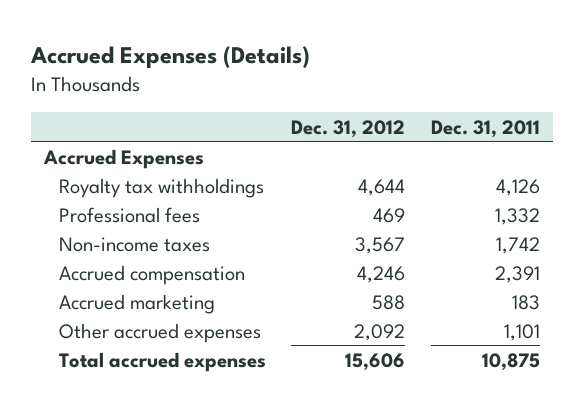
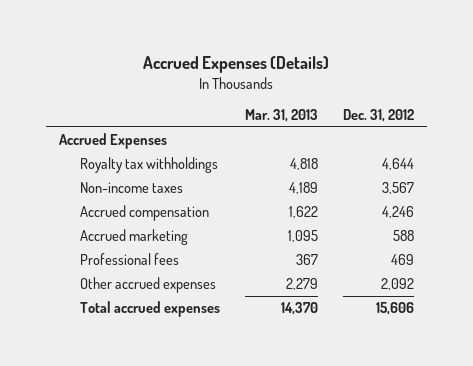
[430,119,540,138] Dec. 31, 2011 -> none
none -> [245,109,319,123] Mar. 31, 2013
[58,206,200,223] Professional fees -> [80,253,180,266] Professional fees

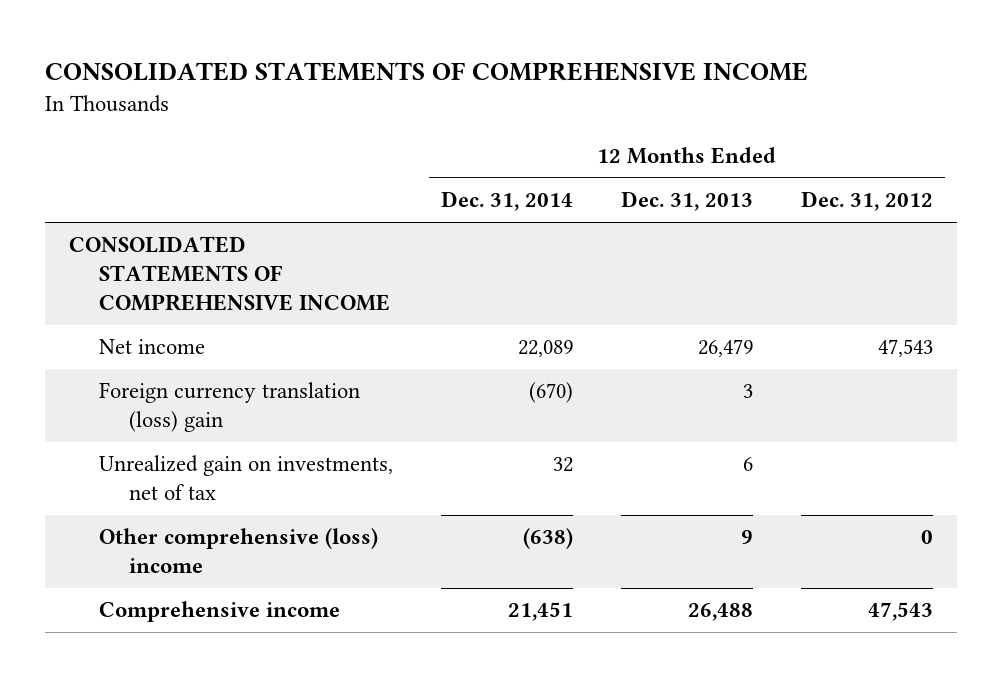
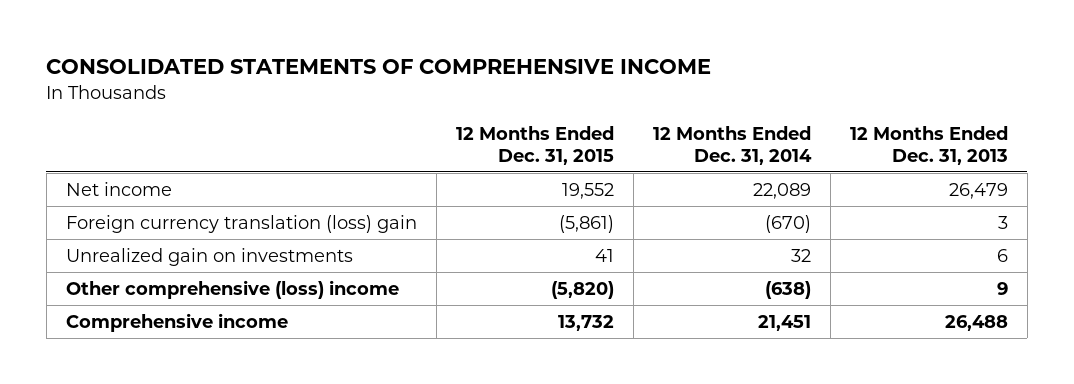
[801,191,934,212] Dec. 31, 2012 -> none
none -> [455,126,614,165] 12 Months Ended Dec. 31, 2015
[69,236,391,311] CONSOLIDATED STATEMENTS OF COMPREHENSIVE INCOME -> none
[99,455,394,501] Unrealized gain on investments, net of tax -> [65,247,353,266] Unrealized gain on investments

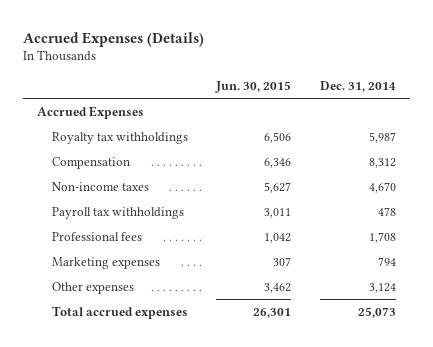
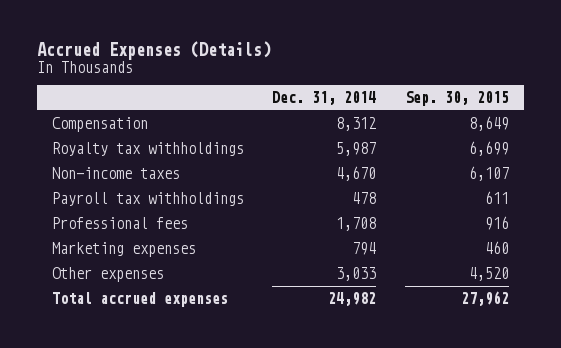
[215,80,292,93] Jun. 30, 2015 -> none
none -> [405,91,510,107] Sep. 30, 2015
[36,105,144,119] Accrued Expenses -> none
[51,131,188,144] Royalty tax withholdings -> [51,141,244,156] Royalty tax withholdings
[368,282,396,293] 3,124 -> [336,266,377,281] 3,033
[357,306,396,318] 25,073 -> [328,291,377,306] 24,982

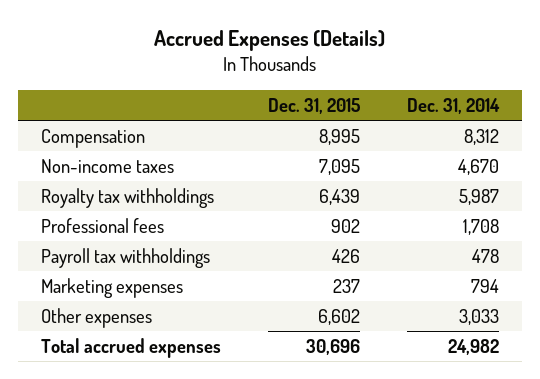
[405,91,510,107] Sep. 30, 2015 -> none
none -> [267,97,360,114] Dec. 31, 2015
[51,141,244,156] Royalty tax withholdings -> [41,187,215,208] Royalty tax withholdings
[51,191,244,206] Payroll tax withholdings -> [41,247,211,268] Payroll tax withholdings

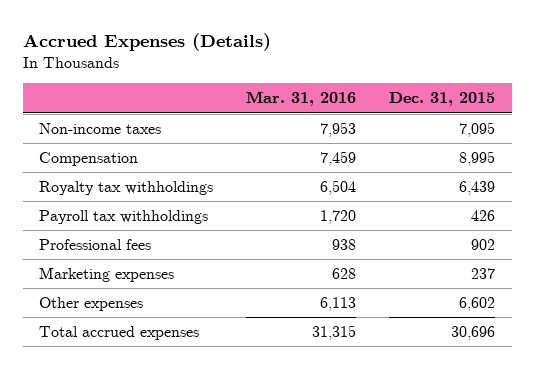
[406,97,500,114] Dec. 31, 2014 -> none
none -> [246,91,357,107] Mar. 31, 2016
[41,128,146,148] Compensation -> [39,152,139,167] Compensation
[41,217,165,233] Professional fees -> [39,239,152,251] Professional fees

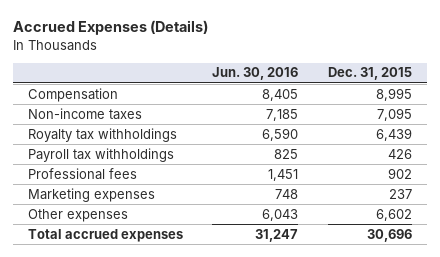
[246,91,357,107] Mar. 31, 2016 -> none
none -> [212,67,299,81] Jun. 30, 2016
[39,123,162,135] Non-income taxes -> [27,107,142,120] Non-income taxes

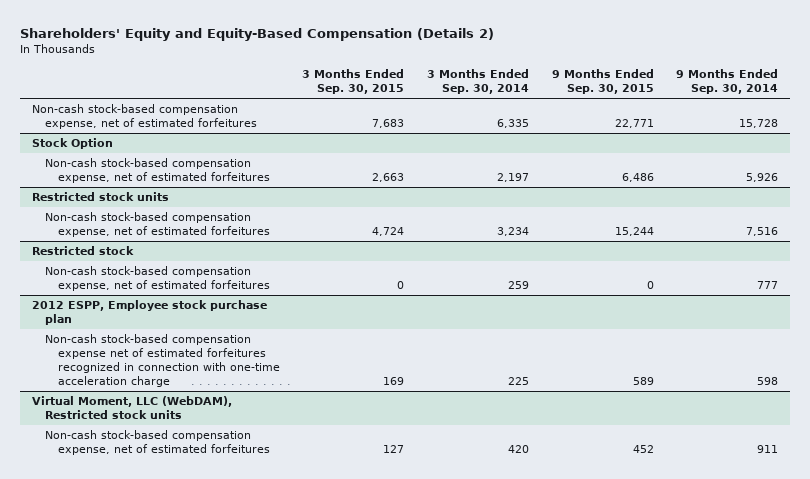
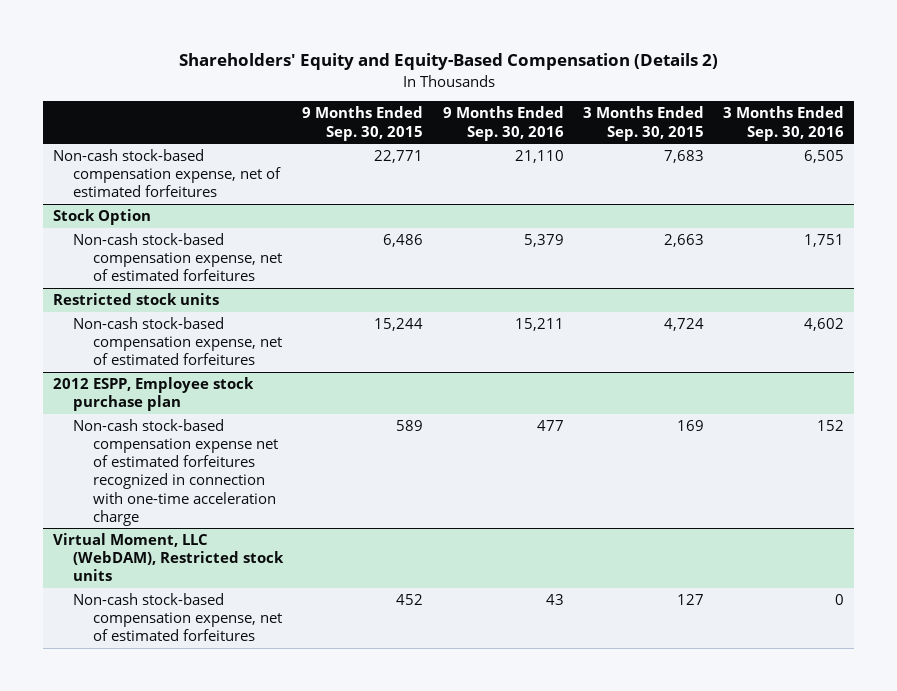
[427,69,530,95] 3 Months Ended Sep. 30, 2014 -> none
[676,69,779,95] 9 Months Ended Sep. 30, 2014 -> none
none -> [442,106,564,141] 9 Months Ended Sep. 30, 2016
none -> [723,106,845,141] 3 Months Ended Sep. 30, 2016
[31,246,134,256] Restricted stock -> none
[44,266,270,292] Non-cash stock-based compensation expense, net of estimated forfeitures -> none

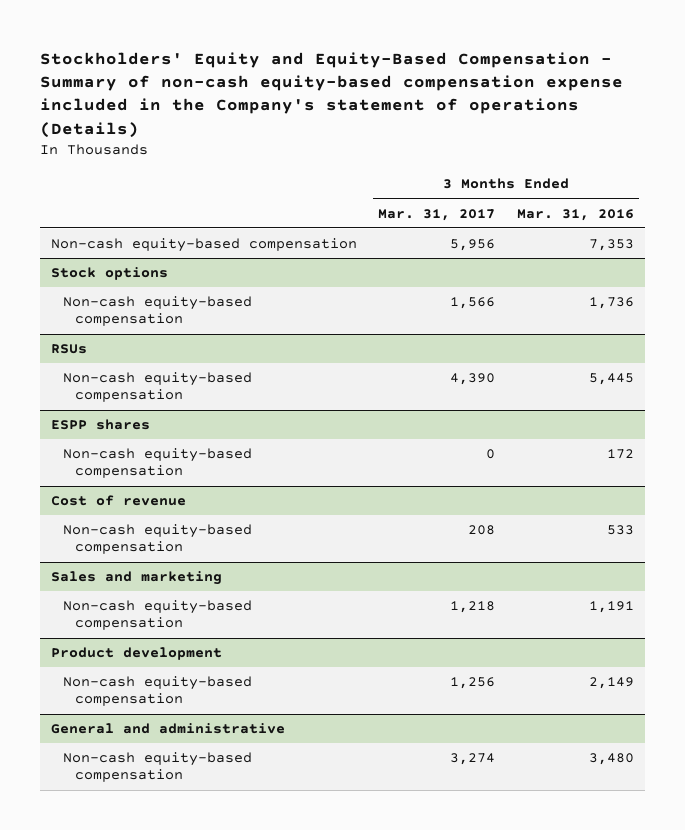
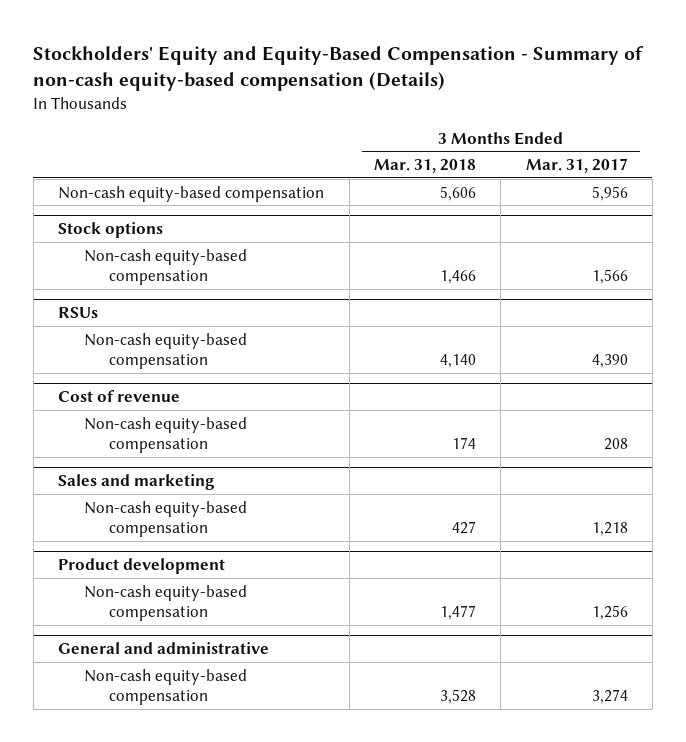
[40,51,624,138] Stockholders' Equity and Equity-Based Compensation - Summary of non-cash equity-based compensation expense included in the Company's statement of operations (Details) -> [33,45,645,91] Stockholders' Equity and Equity-Based Compensation - Summary of non-cash equity-based compensation (Details)
[516,208,634,221] Mar. 31, 2016 -> none
none -> [373,159,476,174] Mar. 31, 2018
[50,419,150,431] ESPP shares -> none
[62,448,252,479] Non-cash equity-based compensation -> none

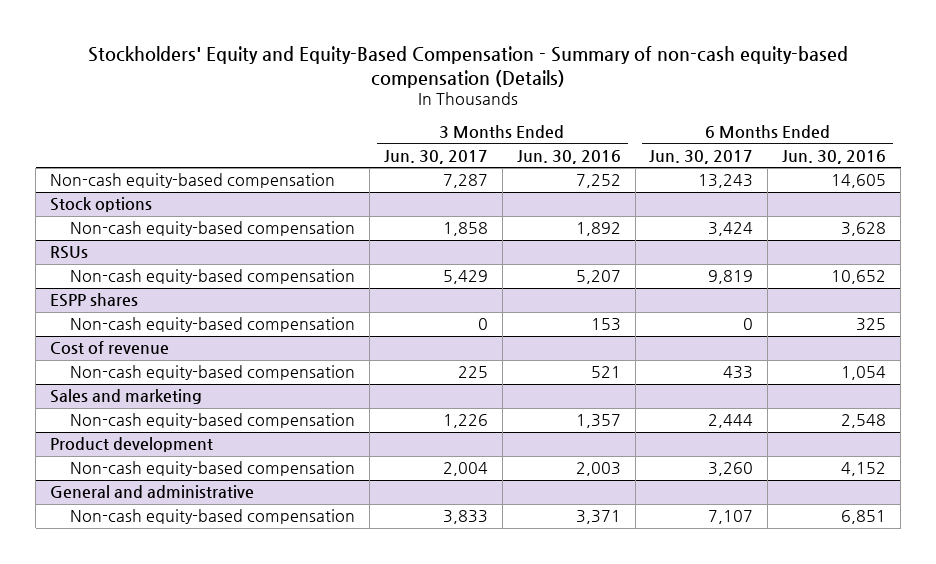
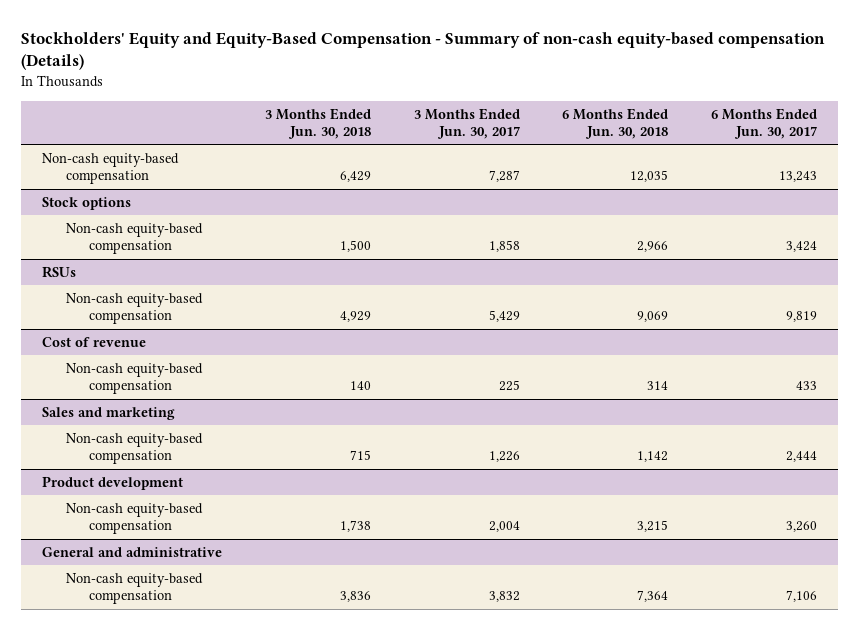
[516,149,621,164] Jun. 30, 2016 -> none
[782,149,887,164] Jun. 30, 2016 -> none
none -> [265,107,372,139] 3 Months Ended Jun. 30, 2018
none -> [562,107,669,139] 6 Months Ended Jun. 30, 2018
[49,293,138,308] ESPP shares -> none
[70,317,356,333] Non-cash equity-based compensation -> none
[443,510,489,525] 3,833 -> [488,591,520,603] 3,832
[708,510,754,525] 7,107 -> [785,590,817,603] 7,106

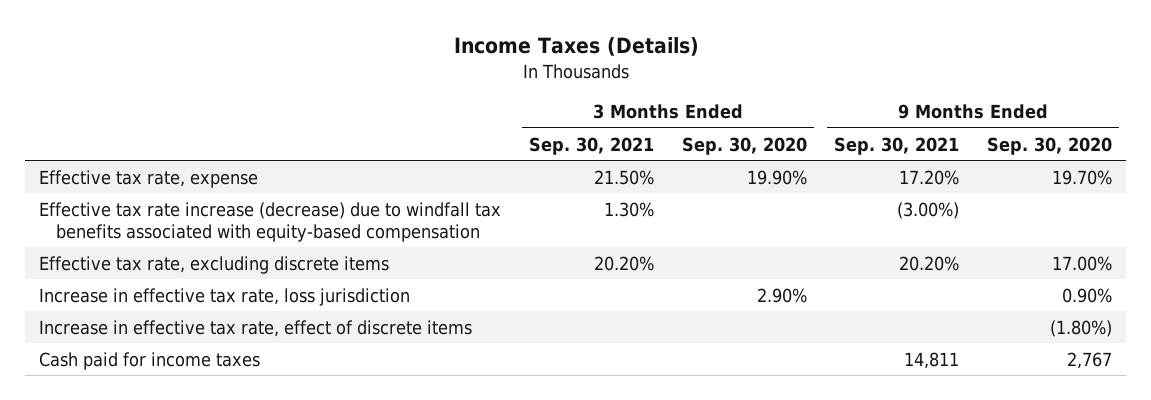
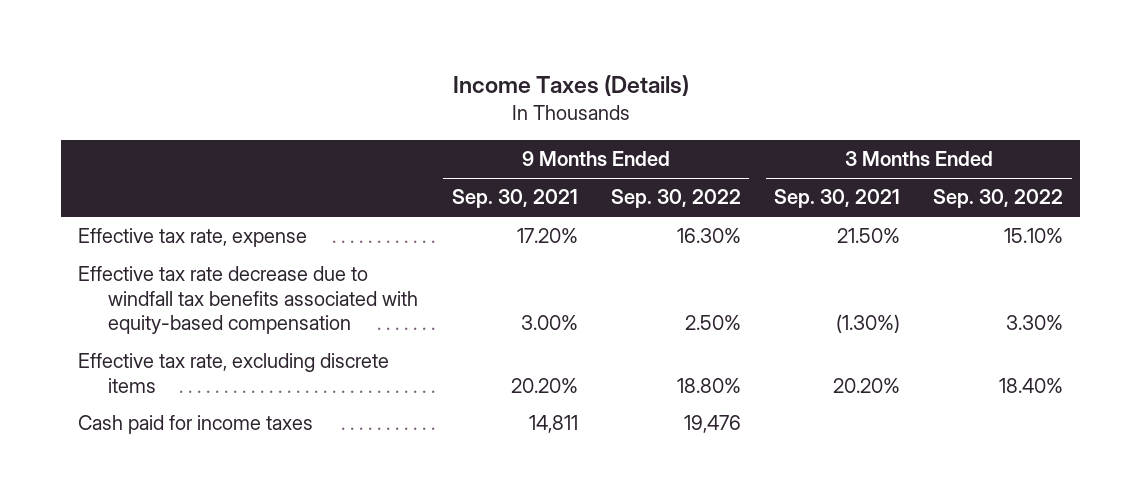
[681,136,807,155] Sep. 30, 2020 -> none
[987,136,1113,155] Sep. 30, 2020 -> none
none -> [610,189,741,209] Sep. 30, 2022
none -> [933,189,1064,209] Sep. 30, 2022
[39,201,502,242] Effective tax rate increase (decrease) due to windfall tax benefits associated with equity-based compensation -> [77,266,419,335] Effective tax rate decrease due to windfall tax benefits associated with equity-based compensation
[603,201,654,217] 1.30% -> [836,314,901,334] (1.30%)
[897,201,960,219] (3.00%) -> [520,315,578,331] 3.00%
[39,287,411,306] Increase in effective tax rate, loss jurisdiction -> none
[39,319,473,337] Increase in effective tax rate, effect of discrete items -> none

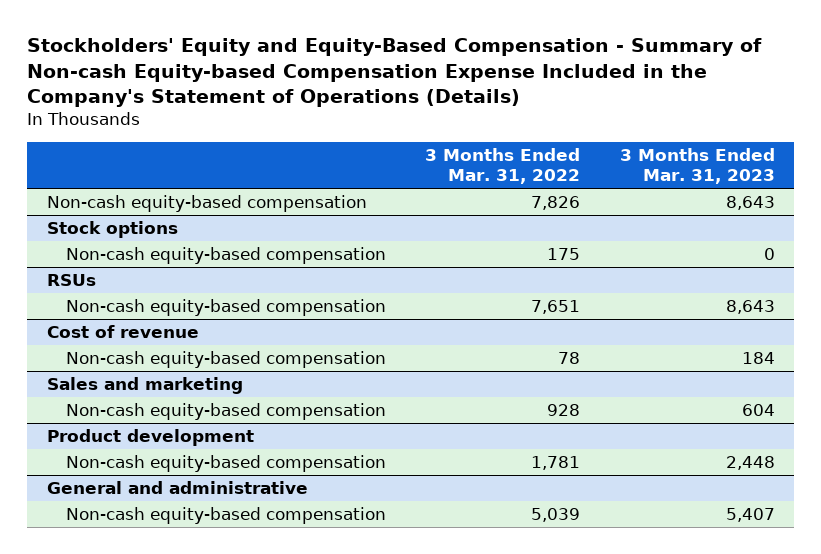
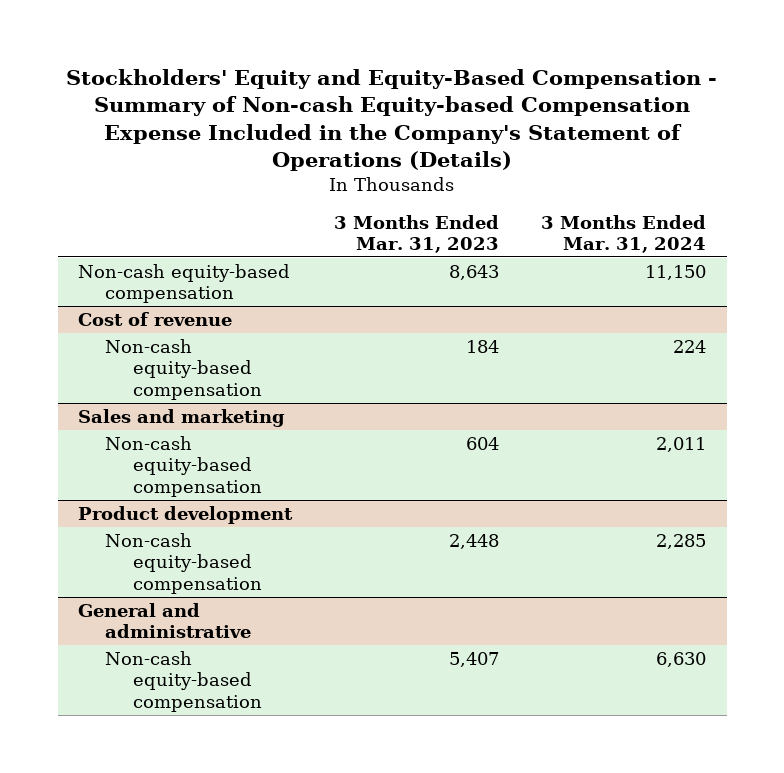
[425,147,581,185] 3 Months Ended Mar. 31, 2022 -> none
none -> [540,214,706,253] 3 Months Ended Mar. 31, 2024
[46,220,178,238] Stock options -> none
[65,246,386,264] Non-cash equity-based compensation -> none
[46,273,96,286] RSUs -> none
[65,298,386,316] Non-cash equity-based compensation -> none

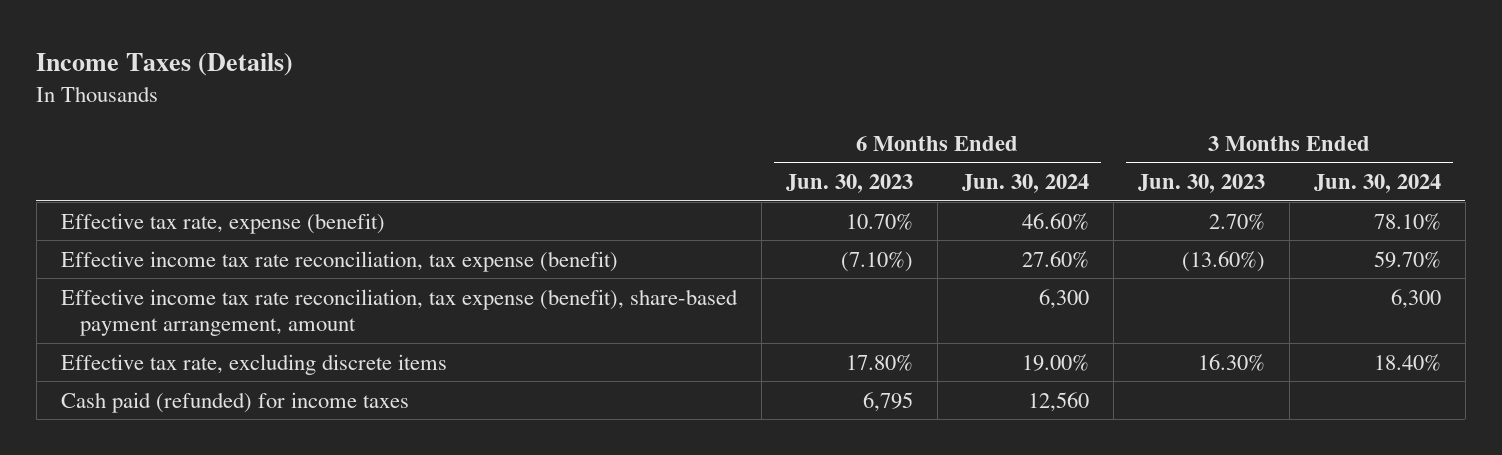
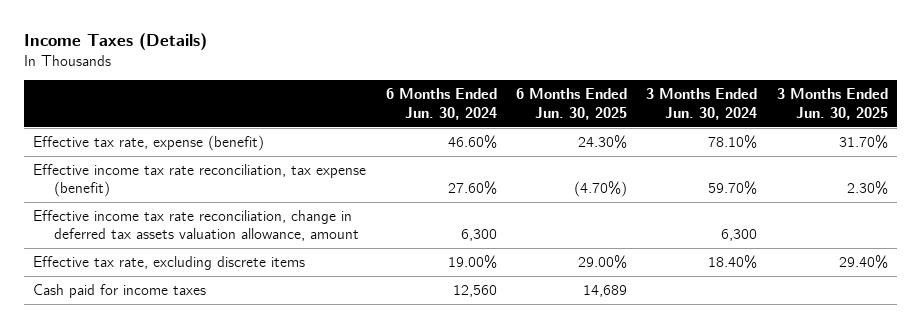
[785,173,913,193] Jun. 30, 2023 -> none
[1137,173,1265,193] Jun. 30, 2023 -> none
none -> [515,88,627,120] 6 Months Ended Jun. 30, 2025
none -> [776,88,888,120] 3 Months Ended Jun. 30, 2025
[60,288,738,336] Effective income tax rate reconciliation, tax expense (benefit), share-based payment arrangement, amount -> [33,210,359,242] Effective income tax rate reconciliation, change in deferred tax assets valuation allowance, amount
[60,391,409,413] Cash paid (refunded) for income taxes -> [33,284,207,299] Cash paid for income taxes

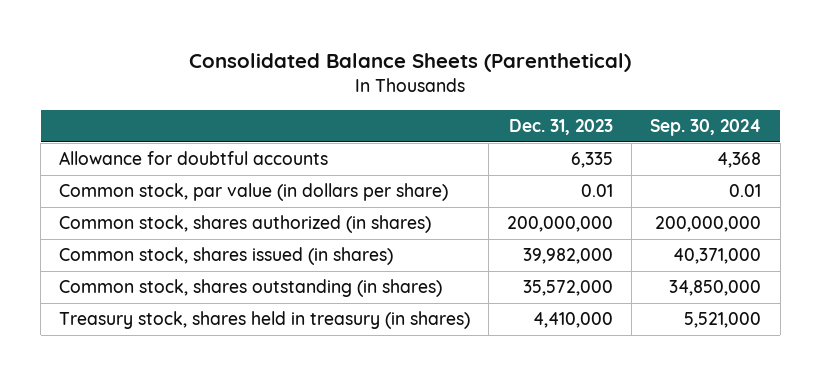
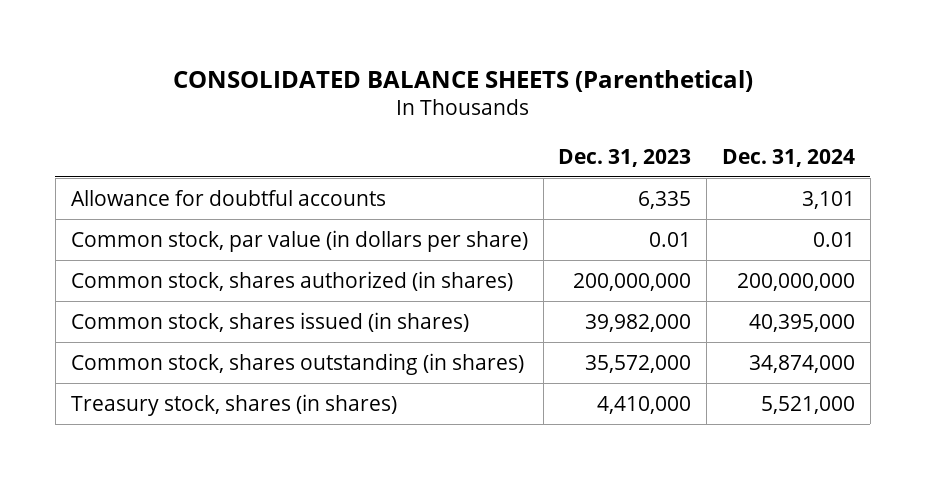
[189,53,632,73] Consolidated Balance Sheets (Parenthetical) -> [172,69,753,92] CONSOLIDATED BALANCE SHEETS (Parenthetical)
[650,118,762,136] Sep. 30, 2024 -> none
none -> [721,148,855,167] Dec. 31, 2024
[59,311,471,330] Treasury stock, shares held in treasury (in shares) -> [70,393,397,416] Treasury stock, shares (in shares)

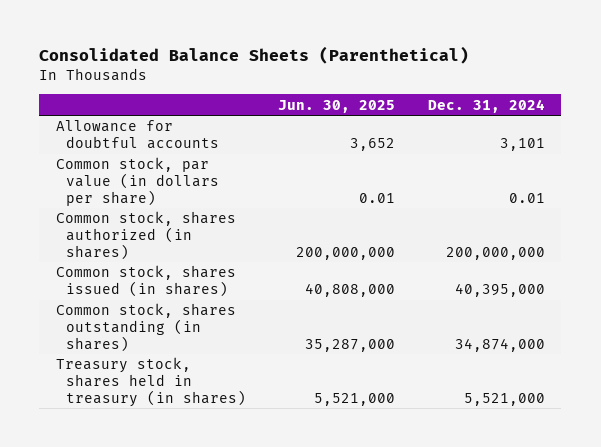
[172,69,753,92] CONSOLIDATED BALANCE SHEETS (Parenthetical) -> [39,46,470,65] Consolidated Balance Sheets (Parenthetical)
[558,148,692,167] Dec. 31, 2023 -> none
none -> [278,99,396,113] Jun. 30, 2025
[70,393,397,416] Treasury stock, shares (in shares) -> [55,357,246,407] Treasury stock, shares held in treasury (in shares)

